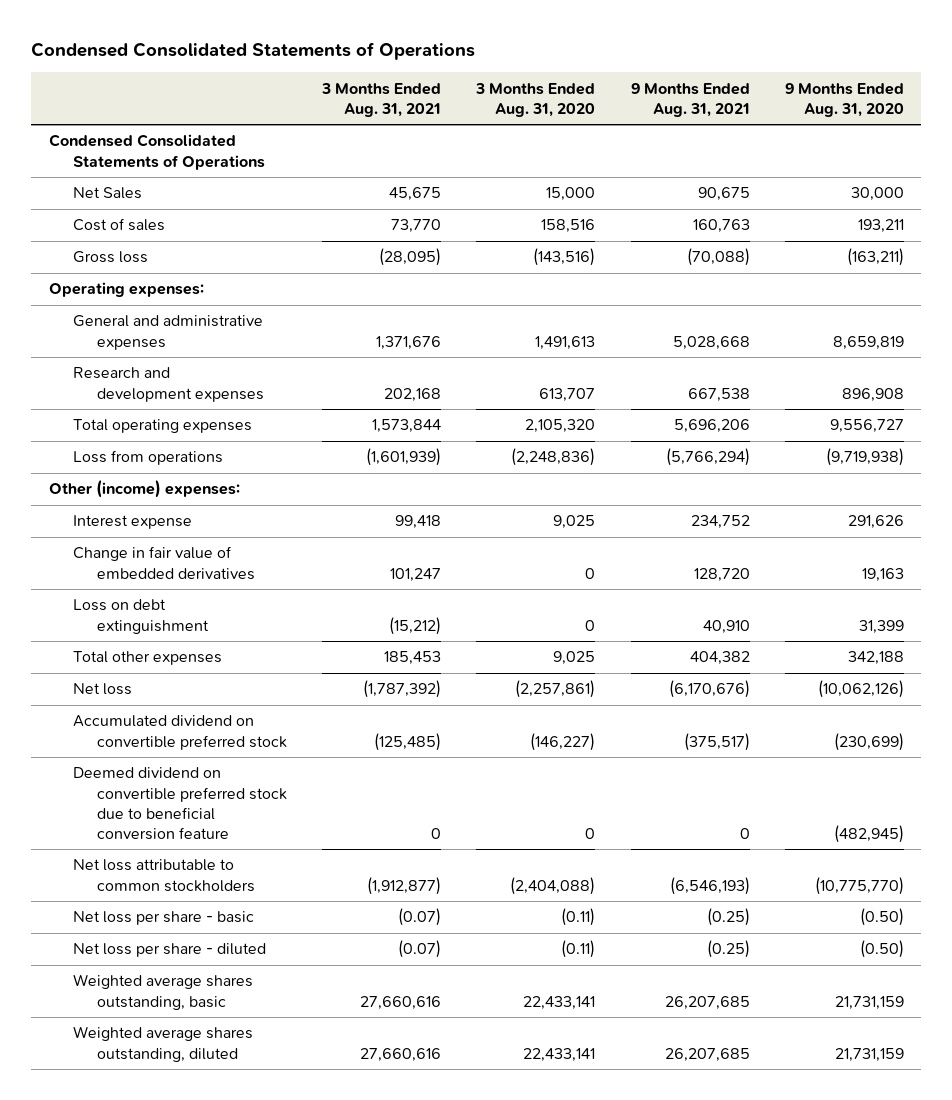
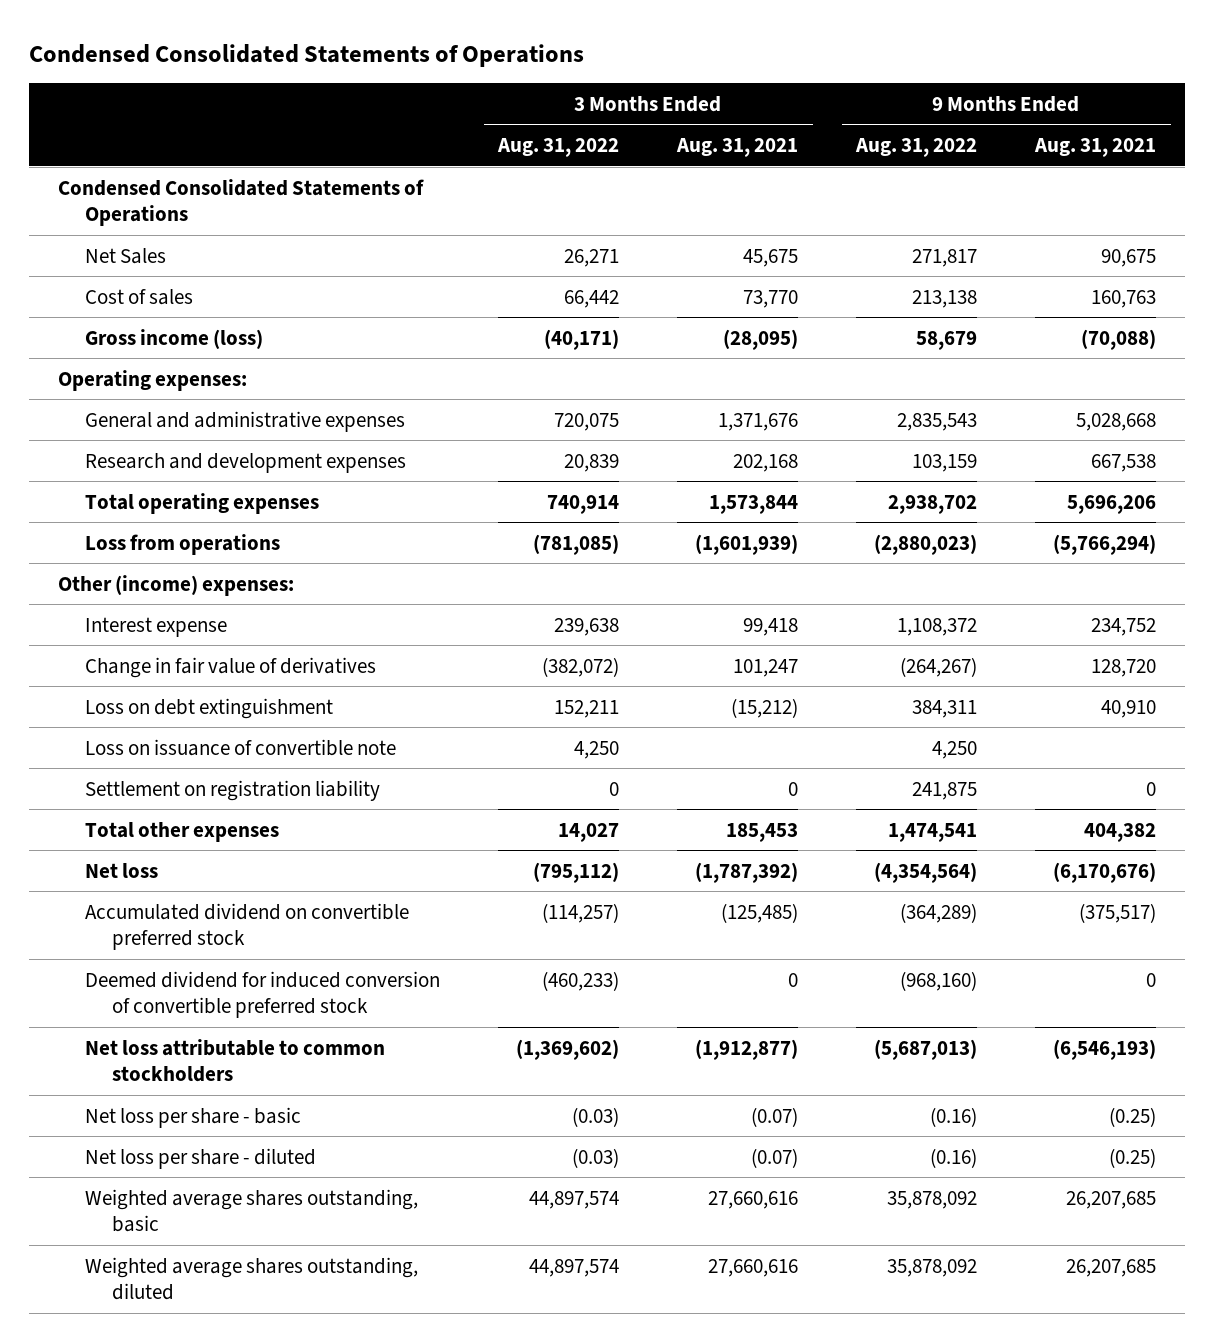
[475,82,596,118] 3 Months Ended Aug. 31, 2020 -> none
[784,82,904,118] 9 Months Ended Aug. 31, 2020 -> none
none -> [497,138,620,158] Aug. 31, 2022
none -> [855,138,978,158] Aug. 31, 2022
[72,251,148,264] Gross loss -> [85,328,264,349] Gross income (loss)
[72,546,256,580] Change in fair value of embedded derivatives -> [85,656,377,678] Change in fair value of derivatives
none -> [85,738,397,756] Loss on issuance of convertible note
none -> [85,779,381,801] Settlement on registration liability
[72,767,288,840] Deemed dividend on convertible preferred stock due to beneficial conversion feature -> none
none -> [85,970,441,1018] Deemed dividend for induced conversion of convertible preferred stock

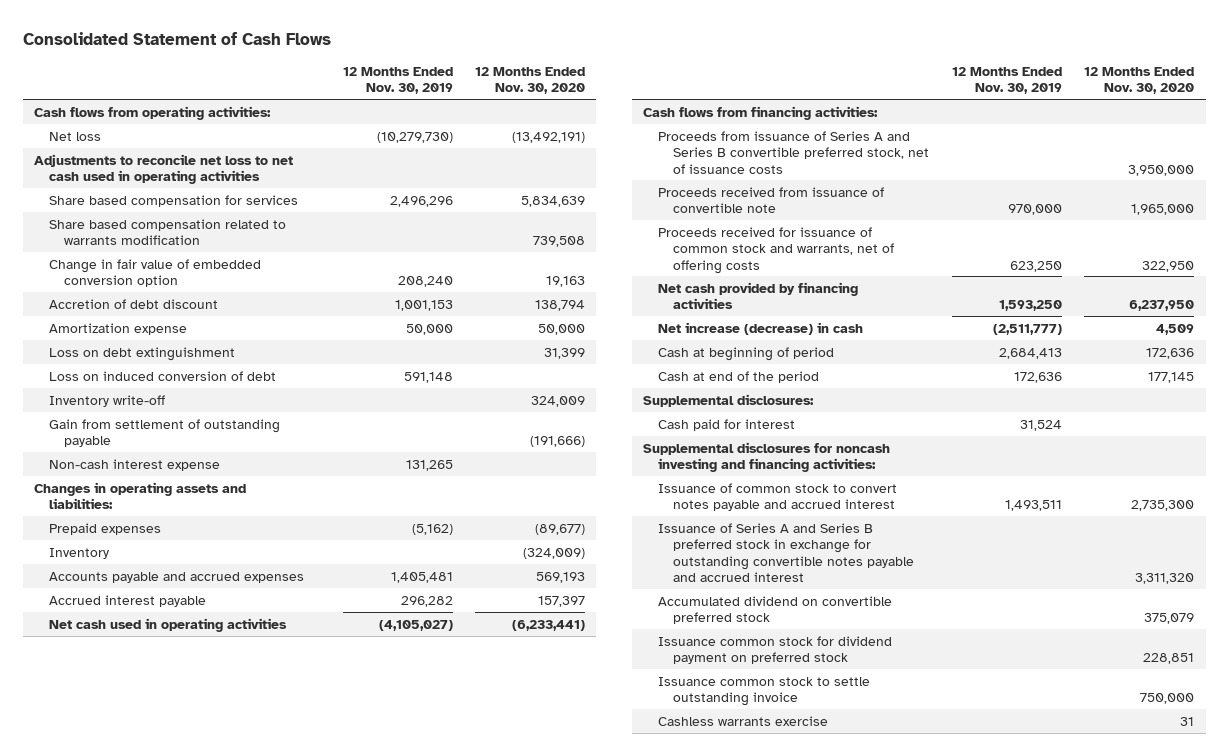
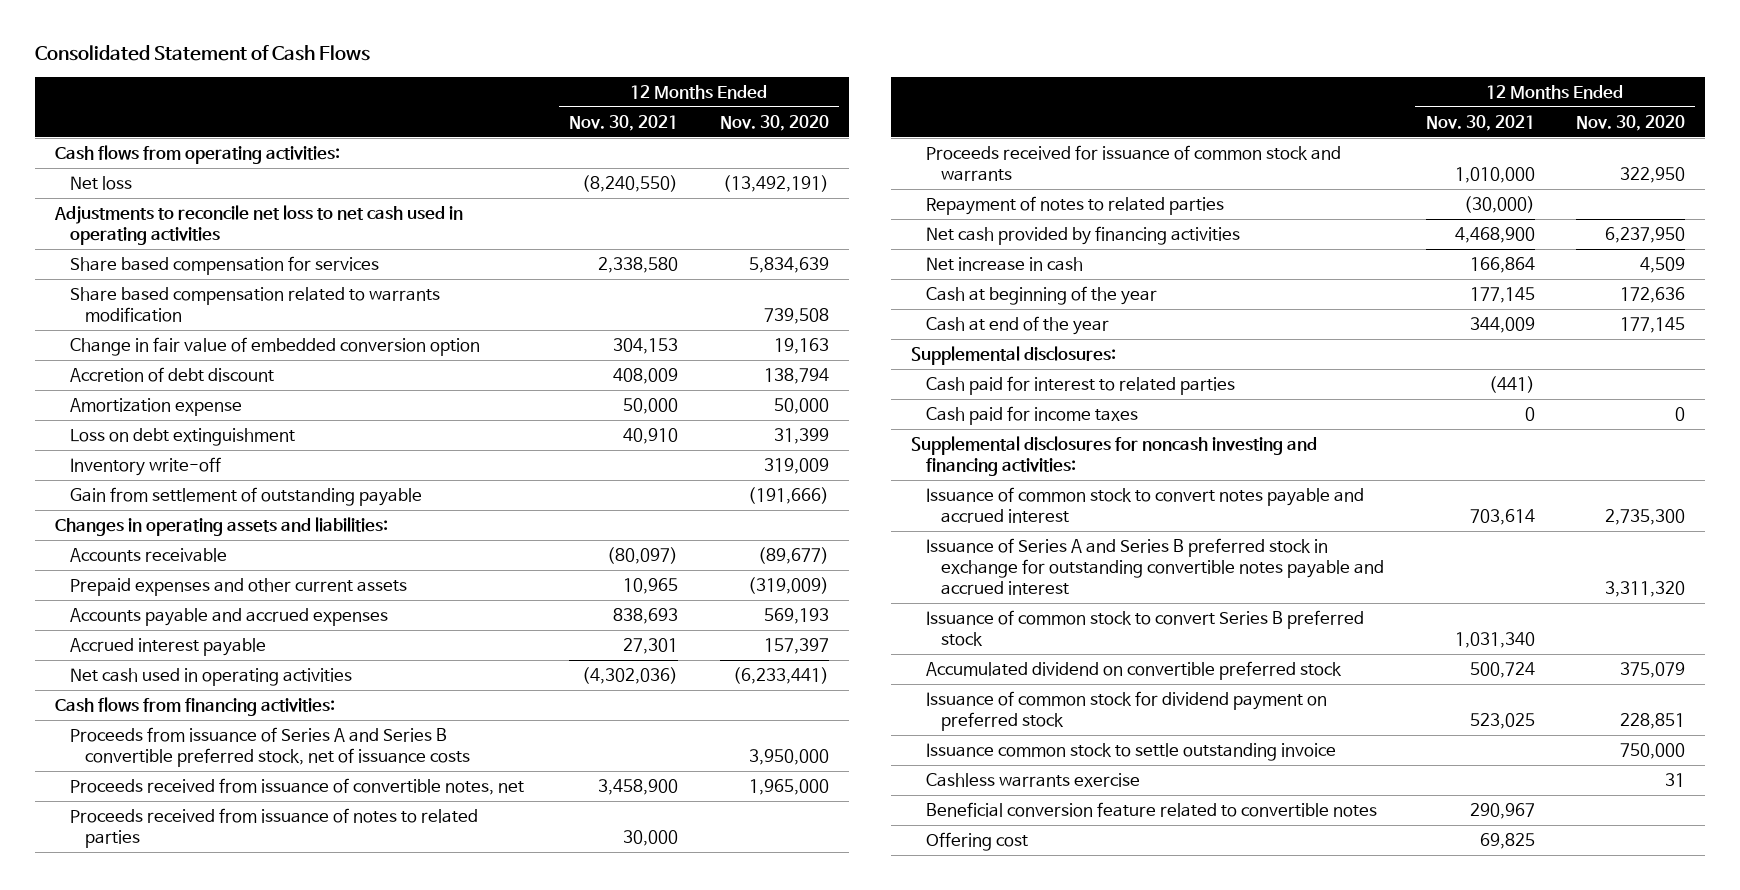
[342,66,453,95] 12 Months Ended Nov. 30, 2019 -> none
none -> [569,114,679,131] Nov. 30, 2021
[49,370,277,381] Loss on induced conversion of debt -> none
[531,395,586,407] 324,009 -> [763,457,829,474] 319,009
[49,458,221,471] Non-cash interest expense -> none
[49,547,110,559] Inventory -> none
[49,522,162,535] Prepaid expenses -> [70,547,228,562] Accounts receivable
none -> [70,577,408,596] Prepaid expenses and other current assets
[658,186,885,214] Proceeds received from issuance of convertible note -> [70,777,525,795] Proceeds received from issuance of convertible notes, net
none -> [70,807,479,848] Proceeds received from issuance of notes to related parties
[658,226,895,274] Proceeds received for issuance of common stock and warrants, net of offering costs -> [926,144,1342,181] Proceeds received for issuance of common stock and warrants
none -> [926,195,1225,215] Repayment of notes to related parties
[658,321,864,335] Net increase (decrease) in cash -> [926,256,1084,271] Net increase in cash
[658,346,835,361] Cash at beginning of period -> [926,285,1158,305] Cash at beginning of the year
[658,370,820,383] Cash at end of the period -> [926,315,1110,335] Cash at end of the year
[658,418,796,431] Cash paid for interest -> [926,375,1236,395] Cash paid for interest to related parties
none -> [926,405,1139,425] Cash paid for income taxes
none -> [926,609,1365,646] Issuance of common stock to convert Series B preferred stock
[658,635,893,665] Issuance common stock for dividend payment on preferred stock -> [926,690,1328,731] Issuance of common stock for dividend payment on preferred stock
none -> [926,801,1378,817] Beneficial conversion feature related to convertible notes
none -> [926,831,1029,851] Offering cost

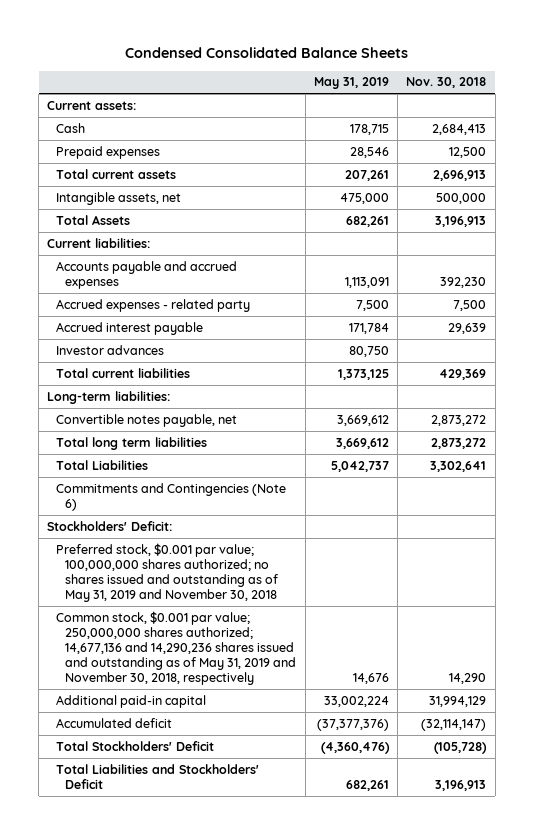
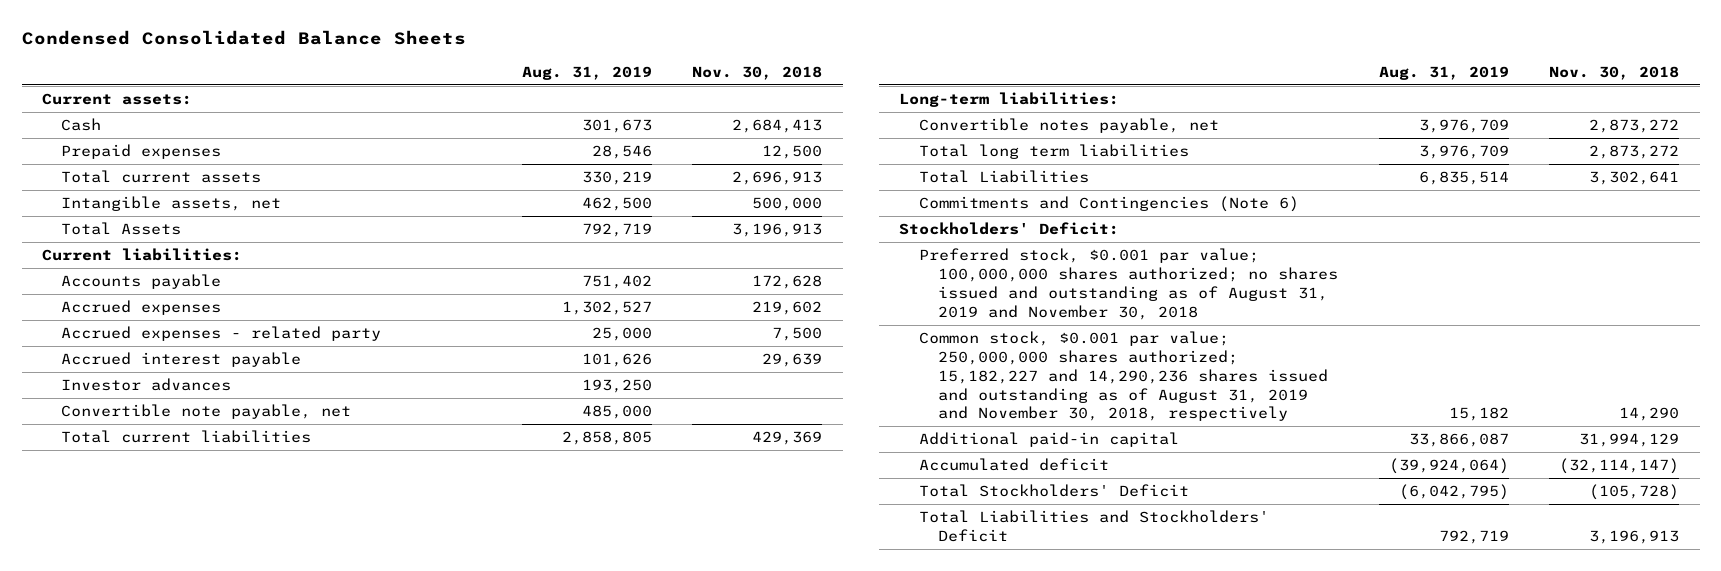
[313,77,389,90] May 31, 2019 -> none
none -> [521,65,652,80] Aug. 31, 2019
[56,260,238,289] Accounts payable and accrued expenses -> none
none -> [61,274,222,290] Accounts payable
none -> [61,300,222,316] Accrued expenses
none -> [61,404,352,420] Convertible note payable, net
[56,542,279,602] Preferred stock, $0.001 par value; 100,000,000 shares authorized; no shares issued and outstanding as of May 31, 2019 and November 30, 2018 -> [918,248,1338,320] Preferred stock, $0.001 par value; 100,000,000 shares authorized; no shares issued and outstanding as of August 31, 2019 and November 30, 2018
[56,610,297,686] Common stock, $0.001 par value; 250,000,000 shares authorized; 14,677,136 and 14,290,236 shares issued and outstanding as of May 31, 2019 and November 30, 2018, respectively -> [918,331,1328,422] Common stock, $0.001 par value; 250,000,000 shares authorized; 15,182,227 and 14,290,236 shares issued and outstanding as of August 31, 2019 and November 30, 2018, respectively

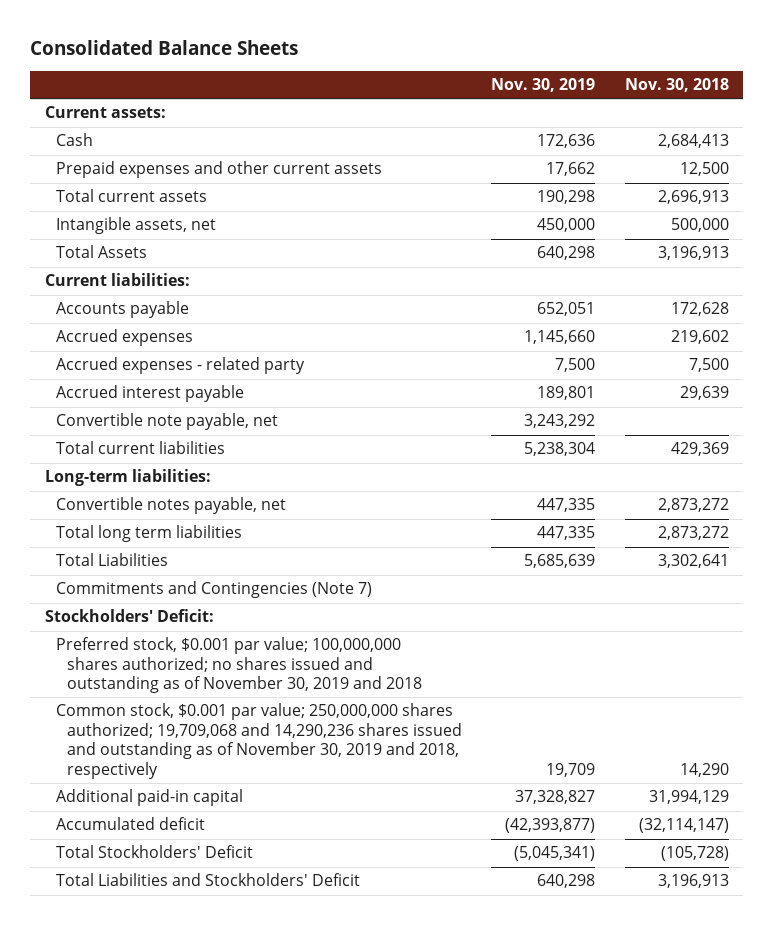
[21,30,466,46] Condensed Consolidated Balance Sheets -> [30,39,299,55] Consolidated Balance Sheets
[521,65,652,80] Aug. 31, 2019 -> none
none -> [491,78,596,93] Nov. 30, 2019
[61,144,222,160] Prepaid expenses -> [55,161,382,179] Prepaid expenses and other current assets
[61,378,232,392] Investor advances -> none
[918,196,1299,213] Commitments and Contingencies (Note 6) -> [55,581,372,599] Commitments and Contingencies (Note 7)
[918,248,1338,320] Preferred stock, $0.001 par value; 100,000,000 shares authorized; no shares issued and outstanding as of August 31, 2019 and November 30, 2018 -> [55,637,423,694] Preferred stock, $0.001 par value; 100,000,000 shares authorized; no shares issued and outstanding as of November 30, 2019 and 2018
[918,331,1328,422] Common stock, $0.001 par value; 250,000,000 shares authorized; 15,182,227 and 14,290,236 shares issued and outstanding as of August 31, 2019 and November 30, 2018, respectively -> [55,703,463,779] Common stock, $0.001 par value; 250,000,000 shares authorized; 19,709,068 and 14,290,236 shares issued and outstanding as of November 30, 2019 and 2018, respectively

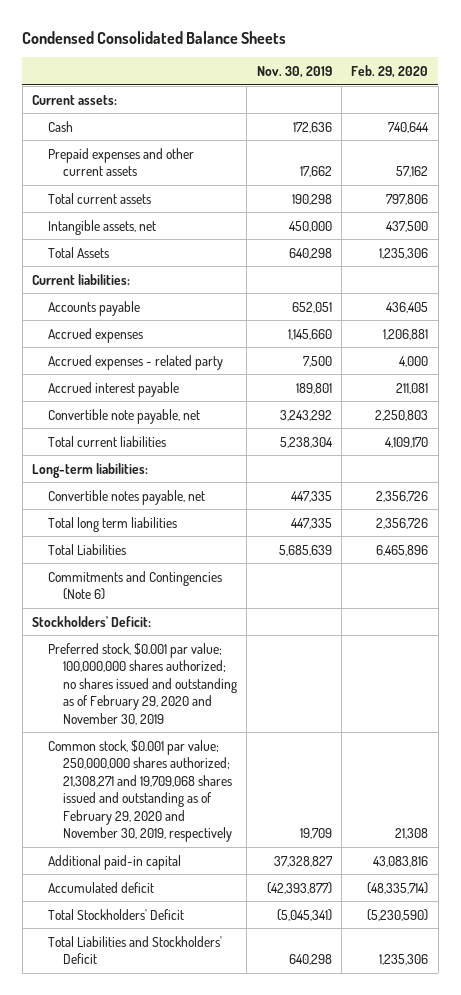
[30,39,299,55] Consolidated Balance Sheets -> [22,30,287,44] Condensed Consolidated Balance Sheets
[624,78,729,93] Nov. 30, 2018 -> none
none -> [351,65,429,79] Feb. 29, 2020
[55,581,372,599] Commitments and Contingencies (Note 7) -> [47,570,222,601] Commitments and Contingencies (Note 6)
[55,637,423,694] Preferred stock, $0.001 par value; 100,000,000 shares authorized; no shares issued and outstanding as of November 30, 2019 and 2018 -> [47,642,237,725] Preferred stock, $0.001 par value; 100,000,000 shares authorized; no shares issued and outstanding as of February 29, 2020 and November 30, 2019
[55,703,463,779] Common stock, $0.001 par value; 250,000,000 shares authorized; 19,709,068 and 14,290,236 shares issued and outstanding as of November 30, 2019 and 2018, respectively -> [47,739,232,843] Common stock, $0.001 par value; 250,000,000 shares authorized; 21,308,271 and 19,709,068 shares issued and outstanding as of February 29, 2020 and November 30, 2019, respectively

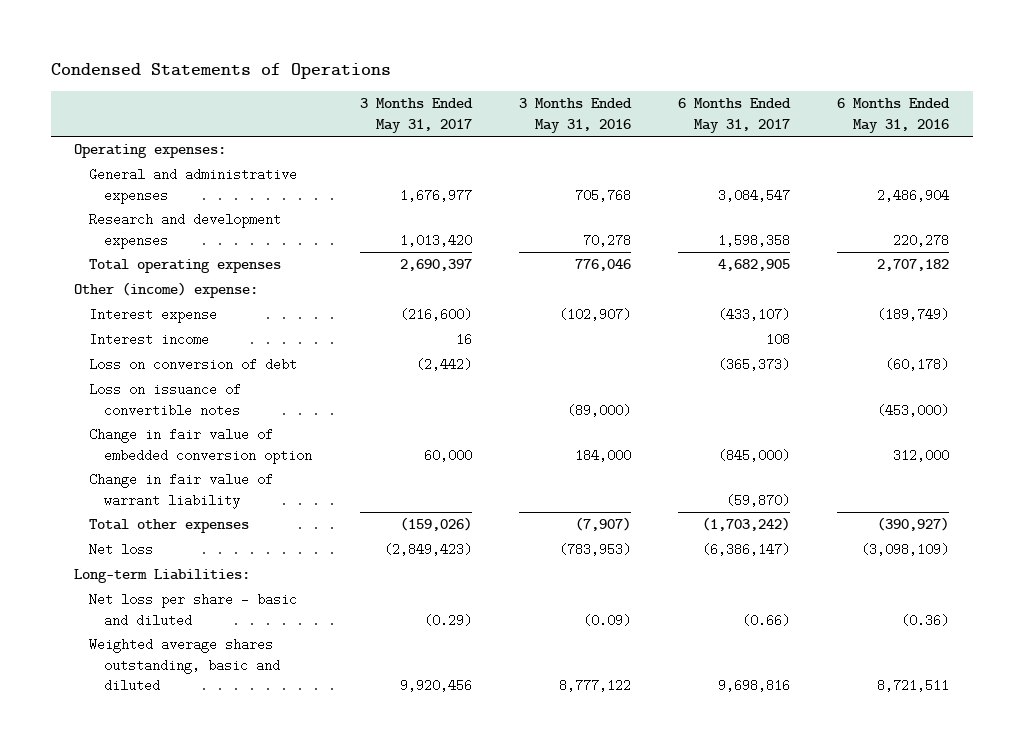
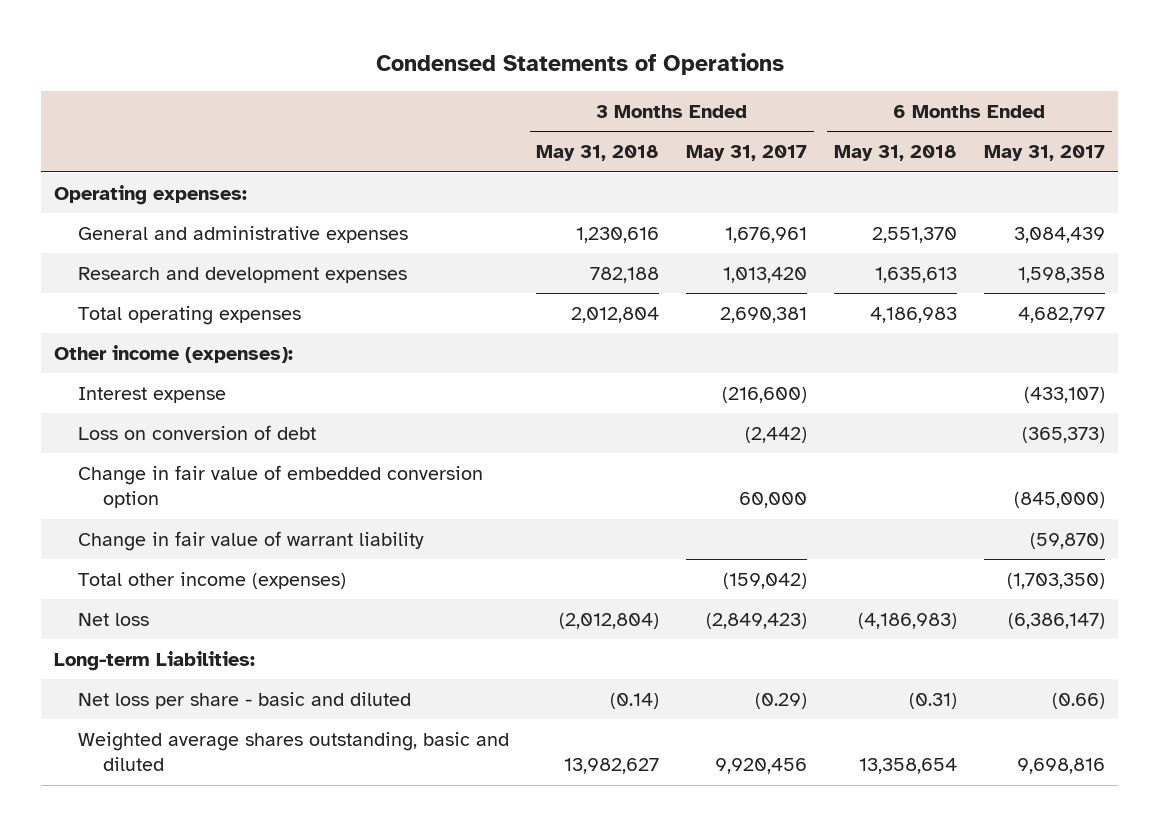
[518,98,632,133] 3 Months Ended May 31, 2016 -> none
[837,98,951,133] 6 Months Ended May 31, 2016 -> none
none -> [536,145,660,162] May 31, 2018
none -> [834,145,958,162] May 31, 2018
[399,188,472,202] 1,676,977 -> [725,226,808,243] 1,676,961
[718,188,791,202] 3,084,547 -> [1013,226,1105,243] 3,084,439
[399,259,472,272] 2,690,397 -> [720,306,808,323] 2,690,381
[718,259,791,272] 4,682,905 -> [1017,306,1105,323] 4,682,797
[74,282,259,299] Other (income) expense: -> [54,344,294,363] Other income (expenses):
[89,333,210,347] Interest income -> none
[89,383,242,417] Loss on issuance of convertible notes -> none
[89,519,250,534] Total other expenses -> [78,571,347,589] Total other income (expenses)
[399,517,472,532] (159,026) -> [723,572,808,589] (159,042)
[702,517,791,532] (1,703,242) -> [1006,572,1105,589] (1,703,350)

